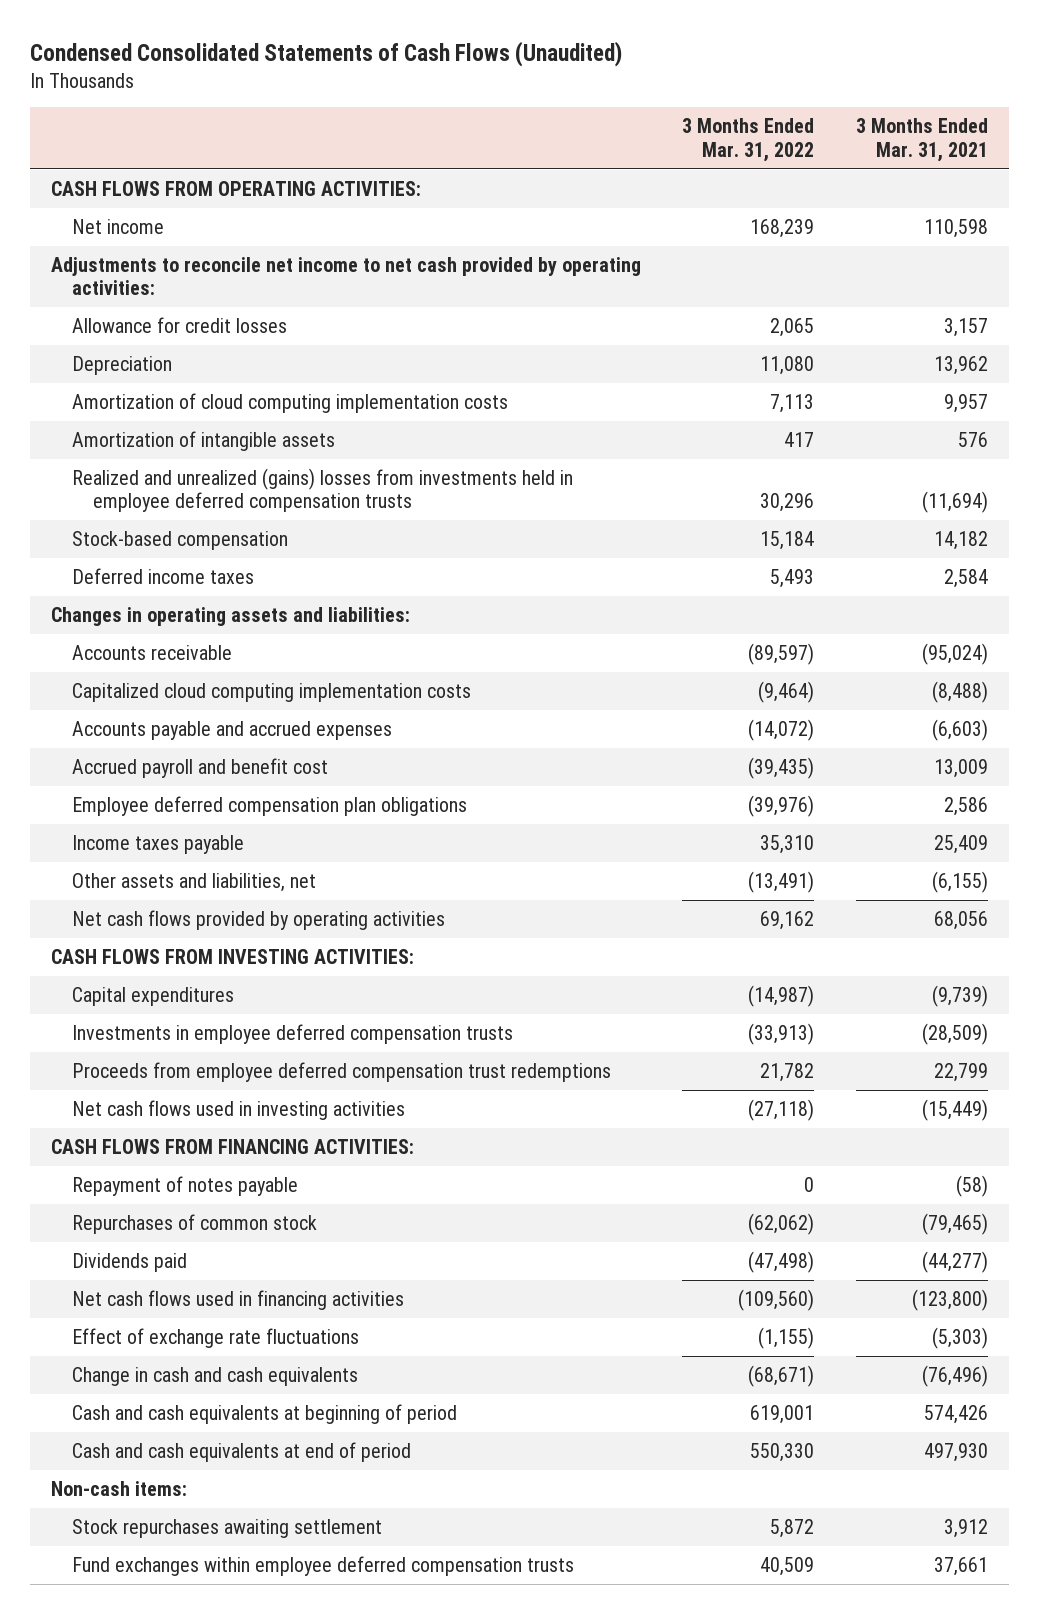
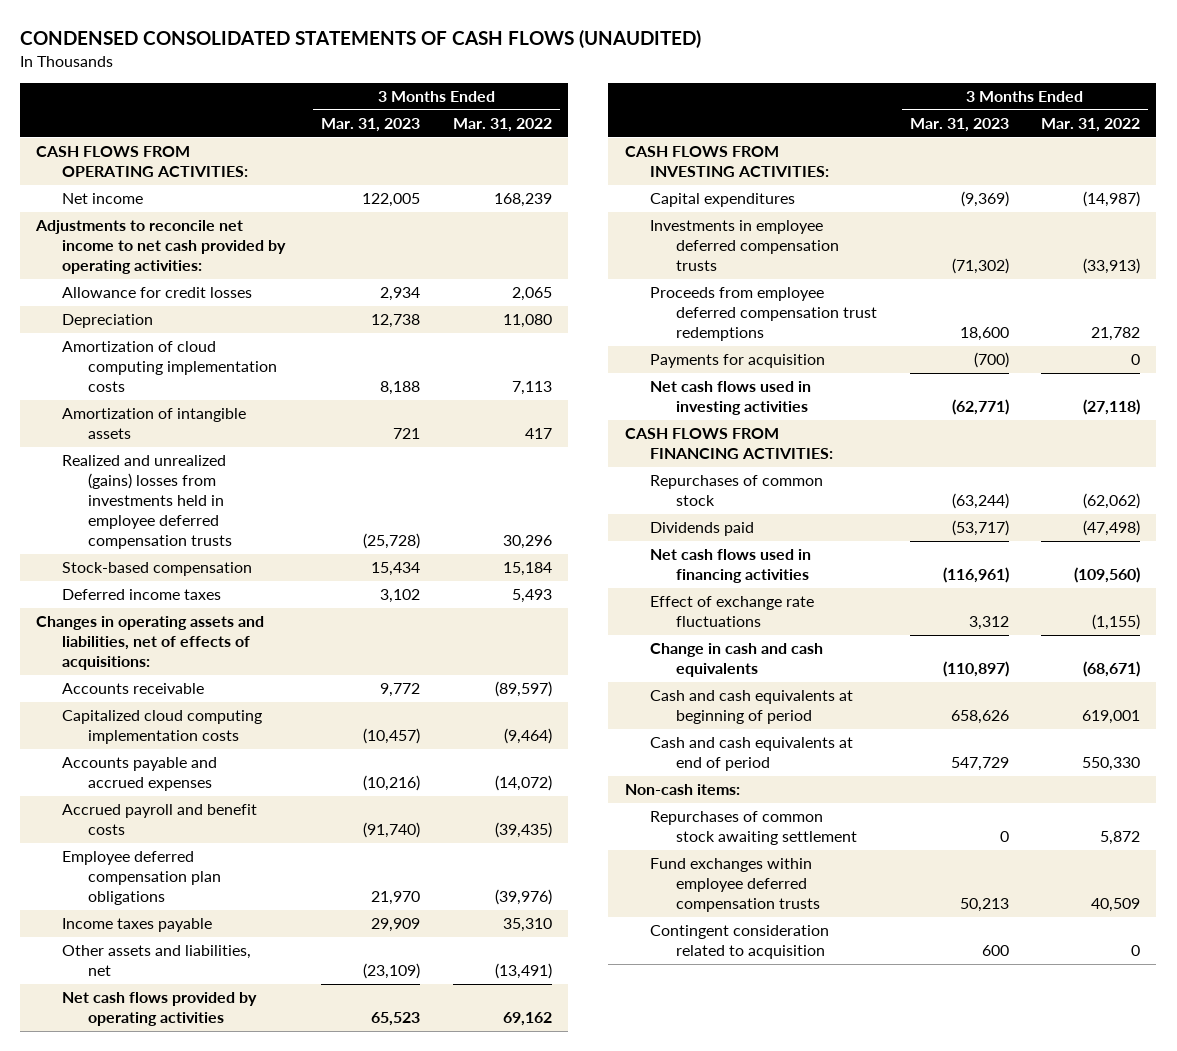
[29,40,622,67] Condensed Consolidated Statements of Cash Flows (Unaudited) -> [20,30,702,49] CONDENSED CONSOLIDATED STATEMENTS OF CASH FLOWS (UNAUDITED)
[856,118,989,162] 3 Months Ended Mar. 31, 2021 -> none
none -> [321,118,421,133] Mar. 31, 2023
[50,607,410,627] Changes in operating assets and liabilities: -> [36,616,265,671] Changes in operating assets and liabilities, net of effects of acquisitions:
[71,758,328,779] Accrued payroll and benefit cost -> [62,804,258,836] Accrued payroll and benefit costs
none -> [650,354,826,369] Payments for acquisition
[71,1176,298,1197] Repayment of notes payable -> none
[71,1519,382,1539] Stock repurchases awaiting settlement -> [650,811,858,846] Repurchases of common stock awaiting settlement
none -> [650,925,830,960] Contingent consideration related to acquisition

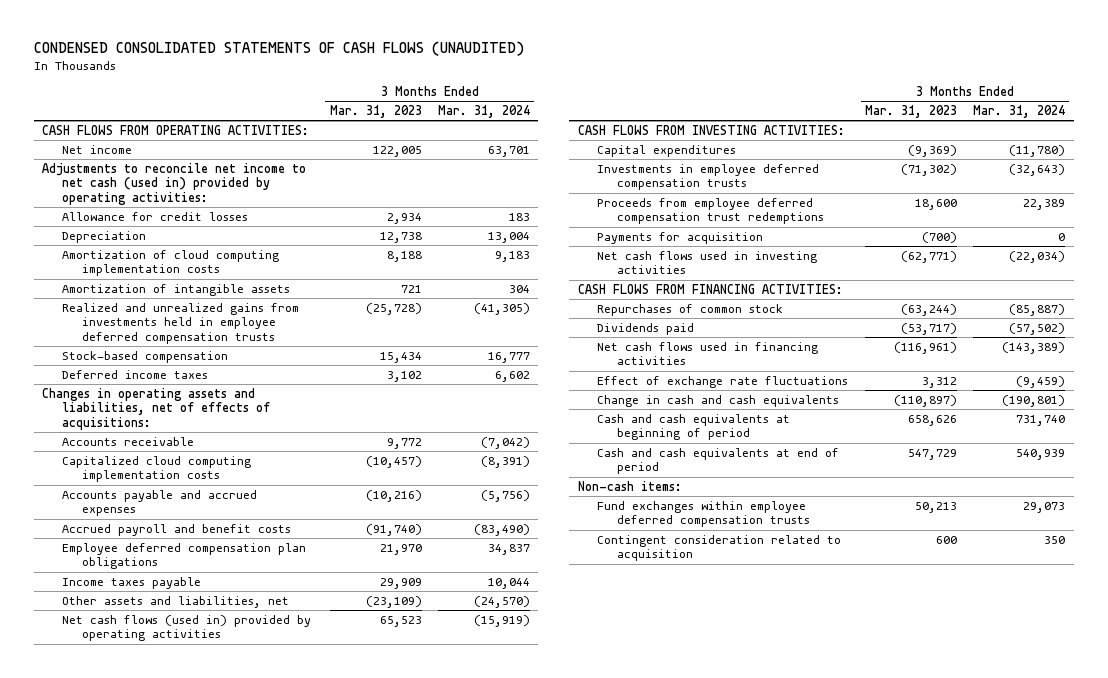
[452,118,552,133] Mar. 31, 2022 -> none
none -> [438,105,531,119] Mar. 31, 2024
[35,220,287,275] Adjustments to reconcile net income to net cash provided by operating activities: -> [42,162,307,205] Adjustments to reconcile net income to net cash (used in) provided by operating activities:
[62,455,232,550] Realized and unrealized (gains) losses from investments held in employee deferred compensation trusts -> [61,302,299,344] Realized and unrealized gains from investments held in employee deferred compensation trusts
[62,992,258,1027] Net cash flows provided by operating activities -> [61,614,311,642] Net cash flows (used in) provided by operating activities
[650,811,858,846] Repurchases of common stock awaiting settlement -> none

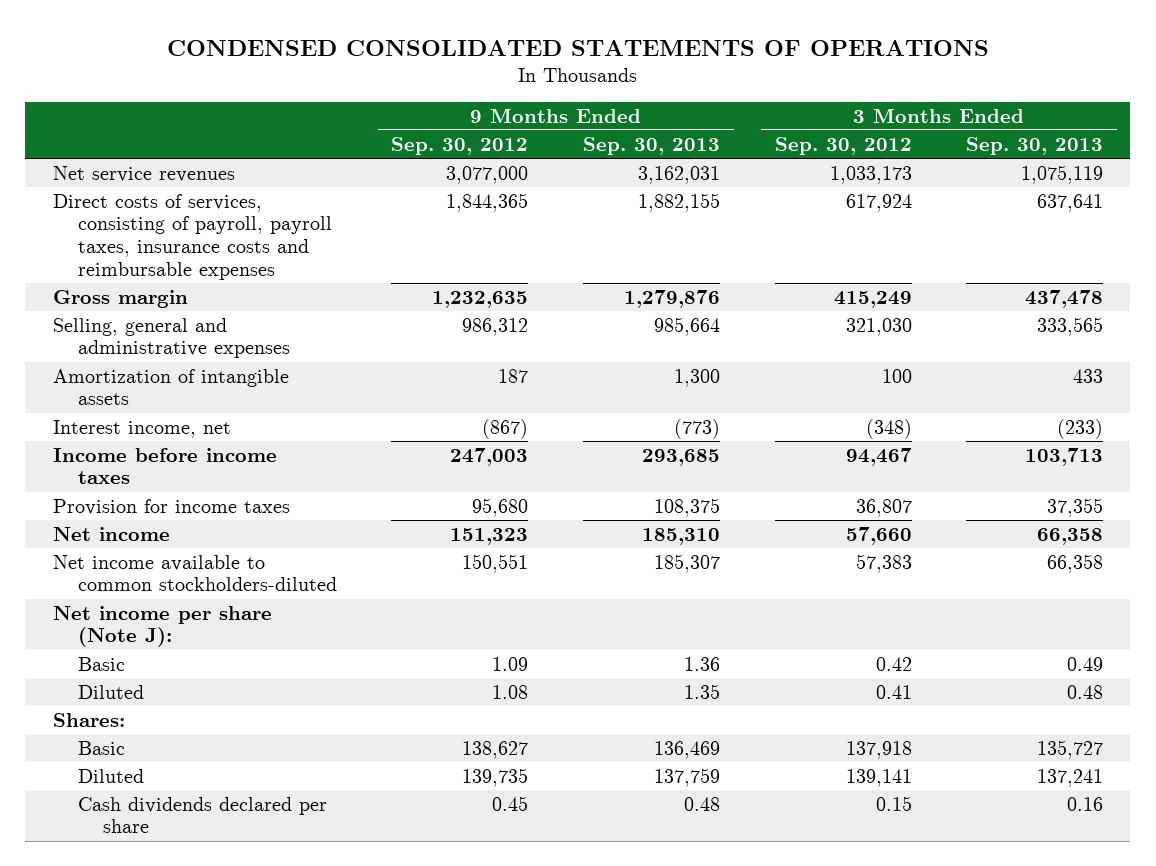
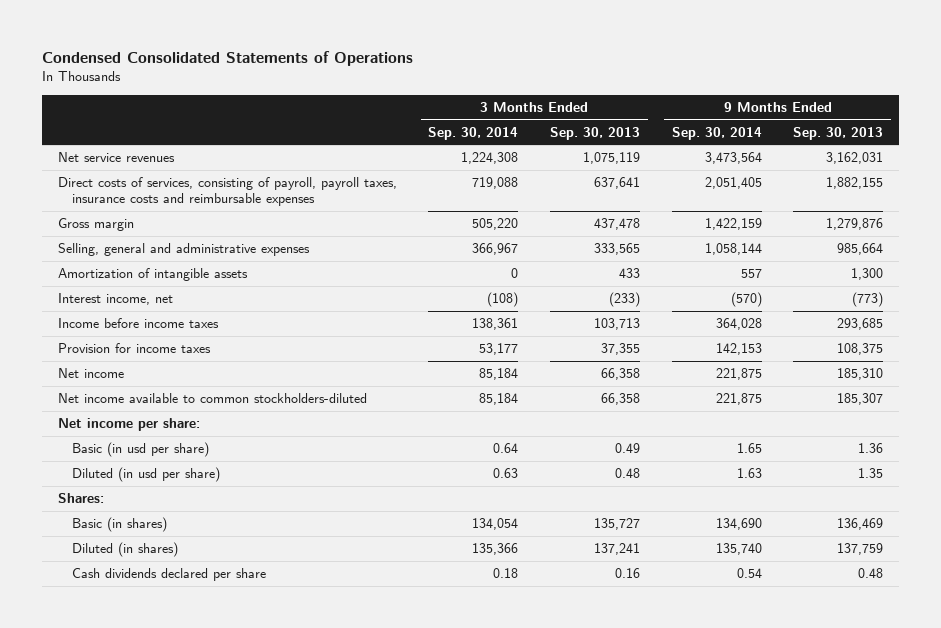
[166,39,989,56] CONDENSED CONSOLIDATED STATEMENTS OF OPERATIONS -> [41,51,413,67] Condensed Consolidated Statements of Operations
[391,136,529,155] Sep. 30, 2012 -> none
[774,136,912,155] Sep. 30, 2012 -> none
none -> [428,126,519,140] Sep. 30, 2014
none -> [671,126,762,140] Sep. 30, 2014
[52,605,272,648] Net income per share (Note J): -> [57,418,200,432] Net income per share:
[77,656,125,671] Basic -> [72,442,210,458] Basic (in usd per share)
[77,684,144,699] Diluted -> [72,467,221,483] Diluted (in usd per share)
[77,740,125,755] Basic -> [72,517,168,533] Basic (in shares)
[77,768,144,783] Diluted -> [72,542,179,558] Diluted (in shares)

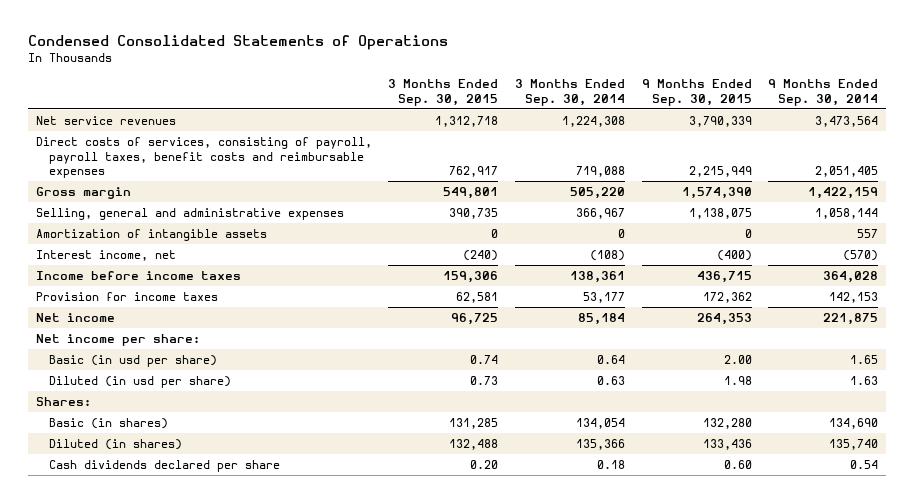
[550,126,641,140] Sep. 30, 2013 -> none
[793,126,884,140] Sep. 30, 2013 -> none
none -> [388,78,499,106] 3 Months Ended Sep. 30, 2015
none -> [641,78,752,106] 9 Months Ended Sep. 30, 2015
[57,177,397,207] Direct costs of services, consisting of payroll, payroll taxes, insurance costs and reimbursable expenses -> [35,136,372,179] Direct costs of services, consisting of payroll, payroll taxes, benefit costs and reimbursable expenses
[57,393,367,404] Net income available to common stockholders-diluted -> none

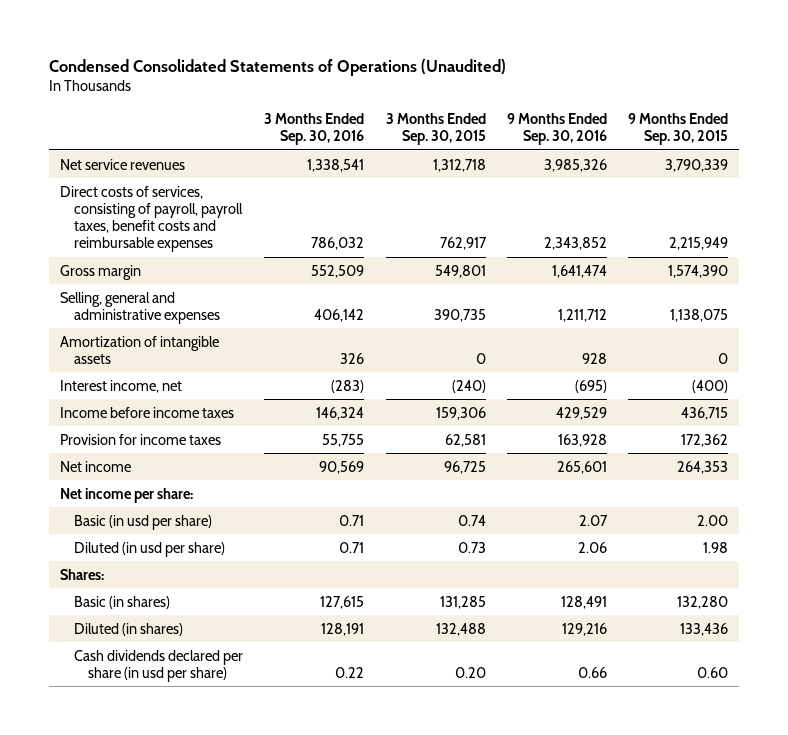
[27,34,448,50] Condensed Consolidated Statements of Operations -> [49,58,507,76] Condensed Consolidated Statements of Operations (Unaudited)
[515,78,626,106] 3 Months Ended Sep. 30, 2014 -> none
[768,78,879,106] 9 Months Ended Sep. 30, 2014 -> none
none -> [264,113,365,146] 3 Months Ended Sep. 30, 2016
none -> [507,113,608,146] 9 Months Ended Sep. 30, 2016
[48,459,280,472] Cash dividends declared per share -> [73,649,243,682] Cash dividends declared per share (in usd per share)

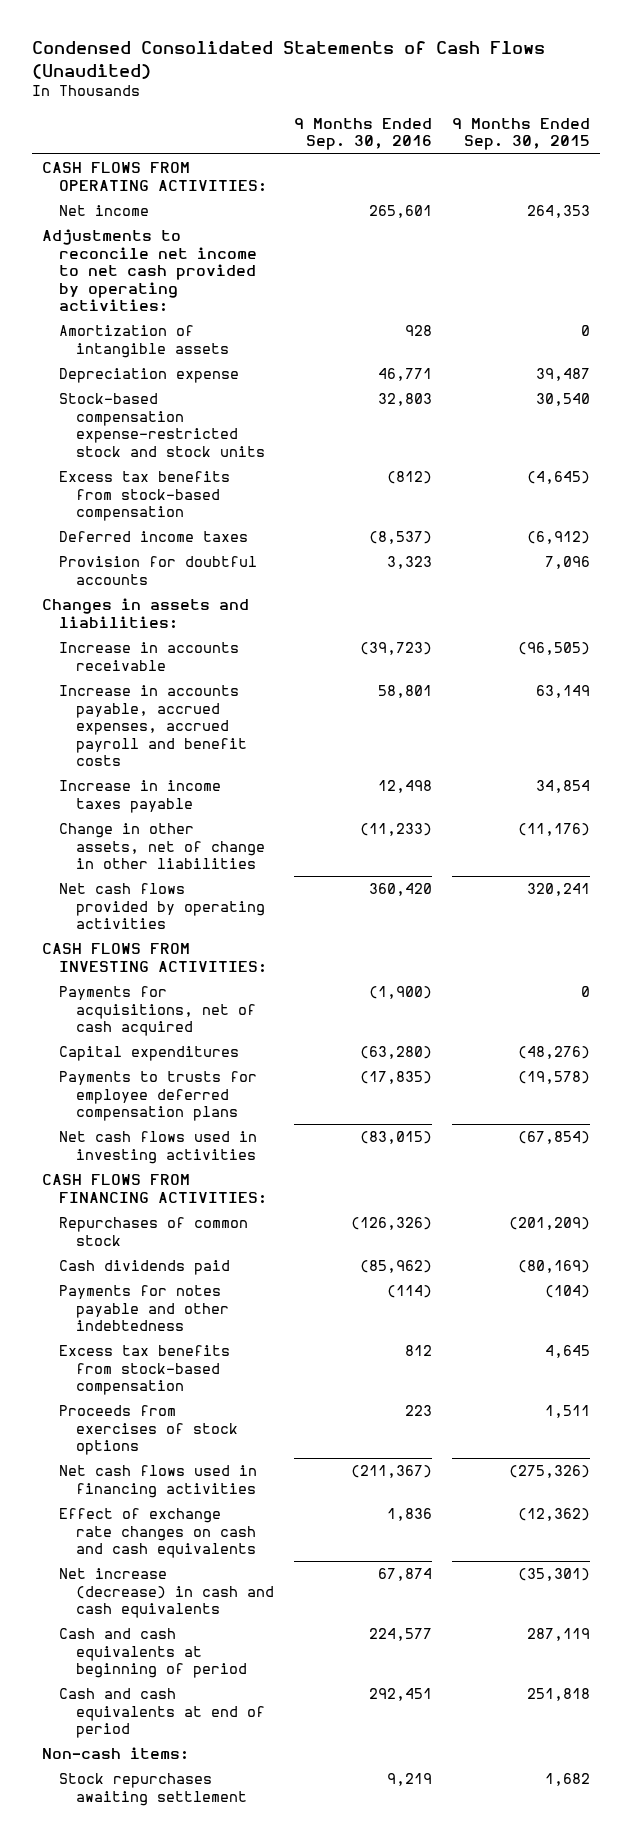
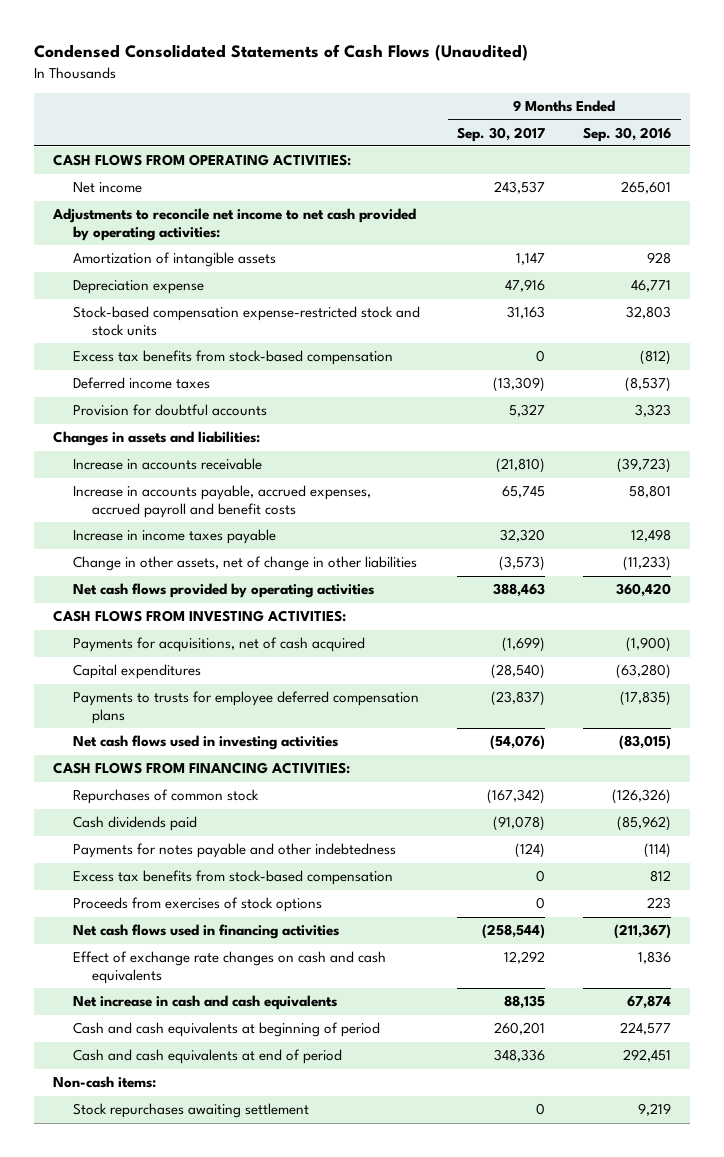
[452,117,591,151] 9 Months Ended Sep. 30, 2015 -> none
none -> [457,126,546,142] Sep. 30, 2017
[58,1568,275,1619] Net increase (decrease) in cash and cash equivalents -> [72,995,337,1011] Net increase in cash and cash equivalents

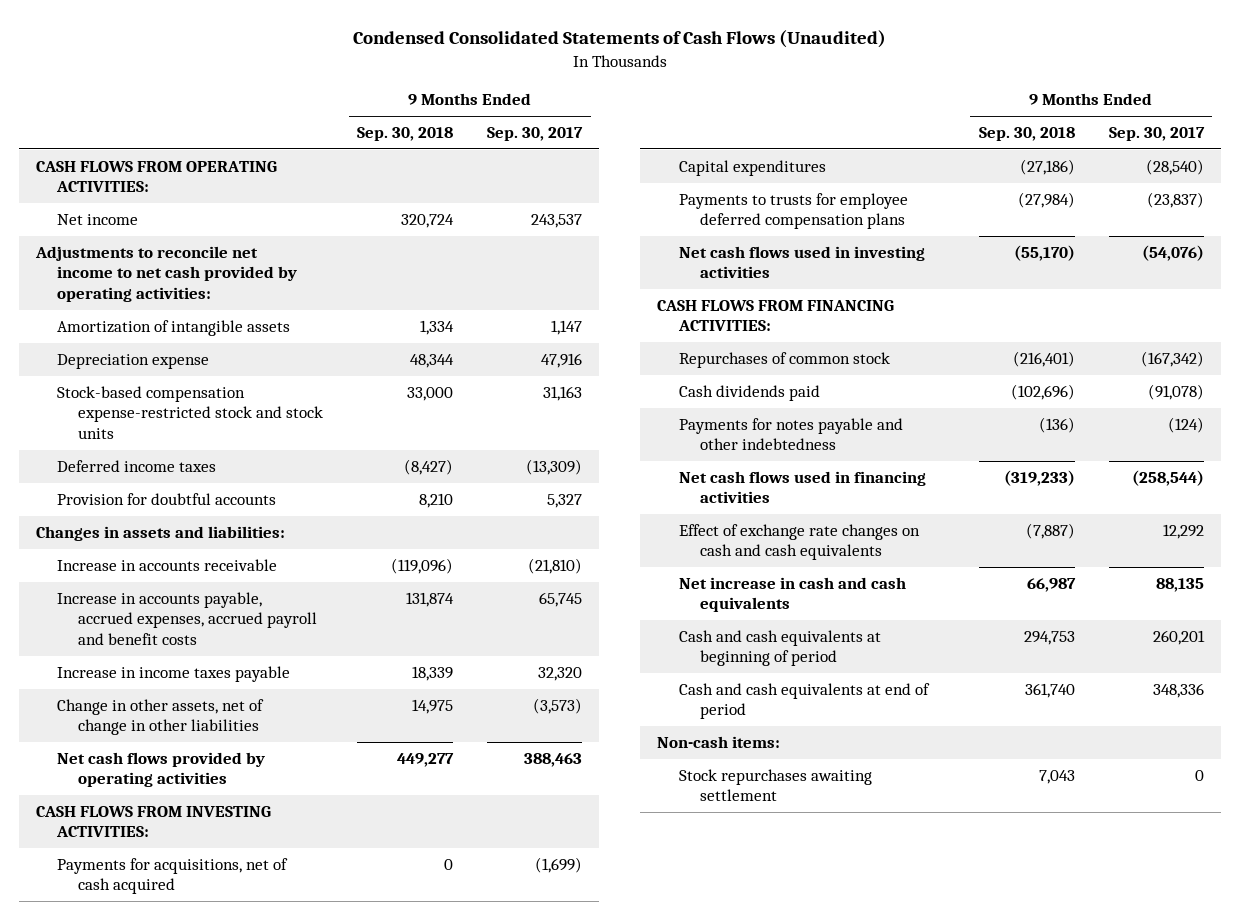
[583,126,672,142] Sep. 30, 2016 -> none
none -> [357,127,454,142] Sep. 30, 2018
[72,350,393,366] Excess tax benefits from stock-based compensation -> none
[72,870,393,886] Excess tax benefits from stock-based compensation -> none
[72,897,322,913] Proceeds from exercises of stock options -> none

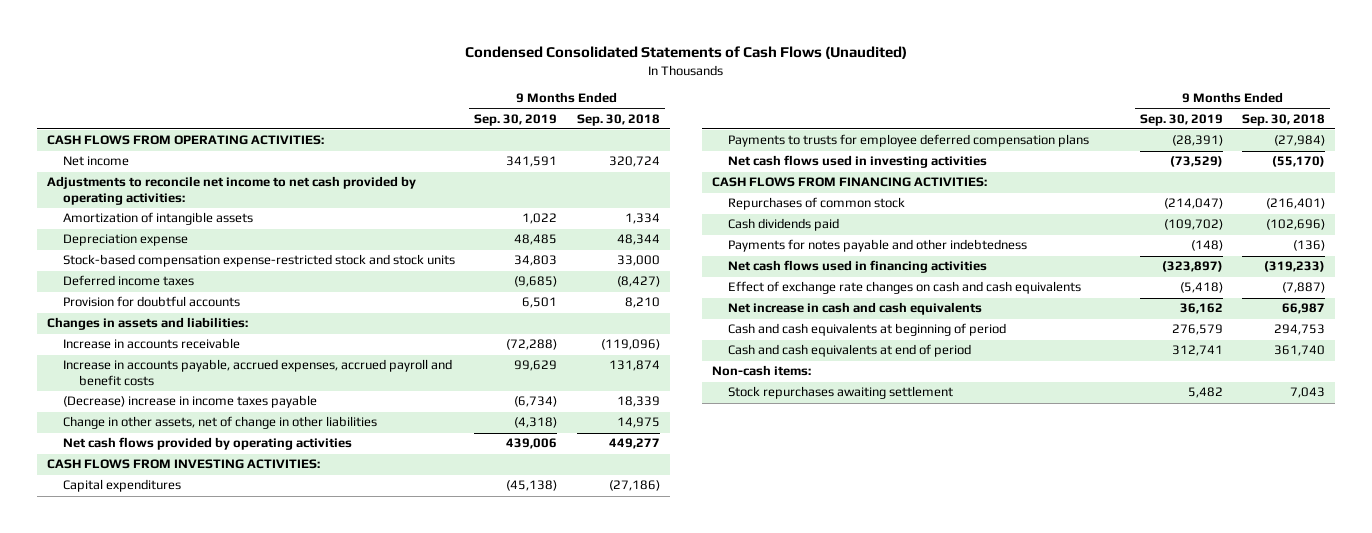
[487,127,584,142] Sep. 30, 2017 -> none
none -> [474,113,558,126] Sep. 30, 2019
[56,666,290,683] Increase in income taxes payable -> [62,395,317,409] (Decrease) increase in income taxes payable
[56,858,288,895] Payments for acquisitions, net of cash acquired -> none

